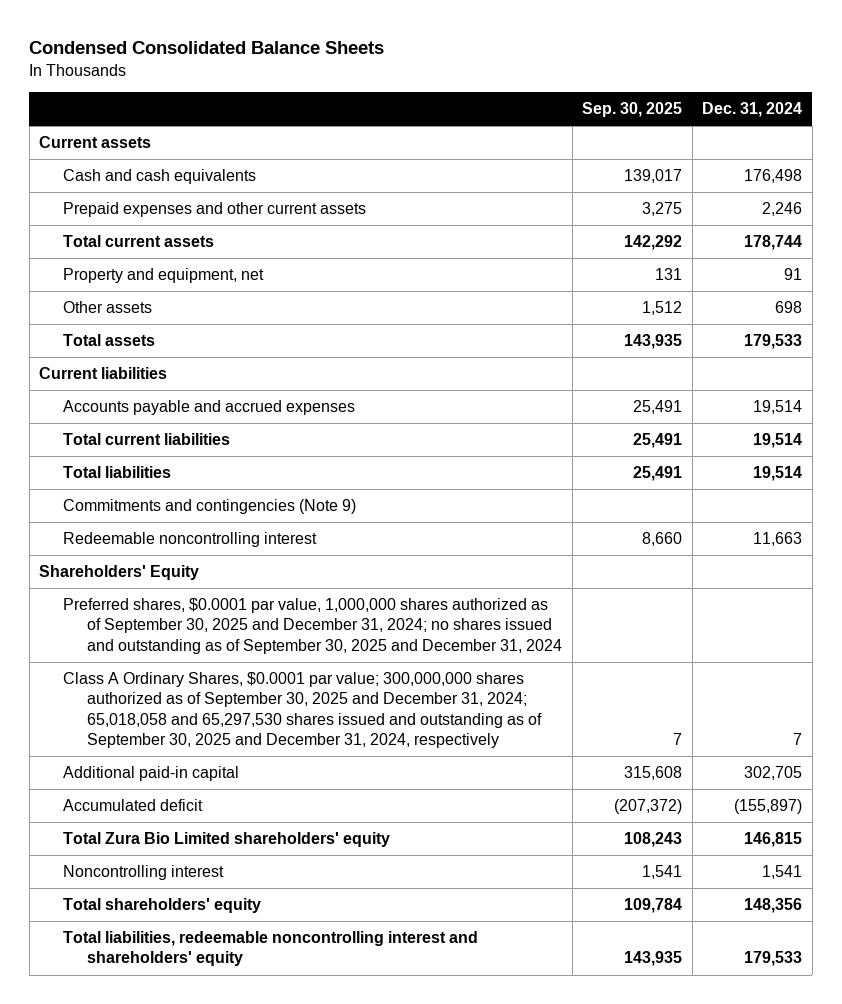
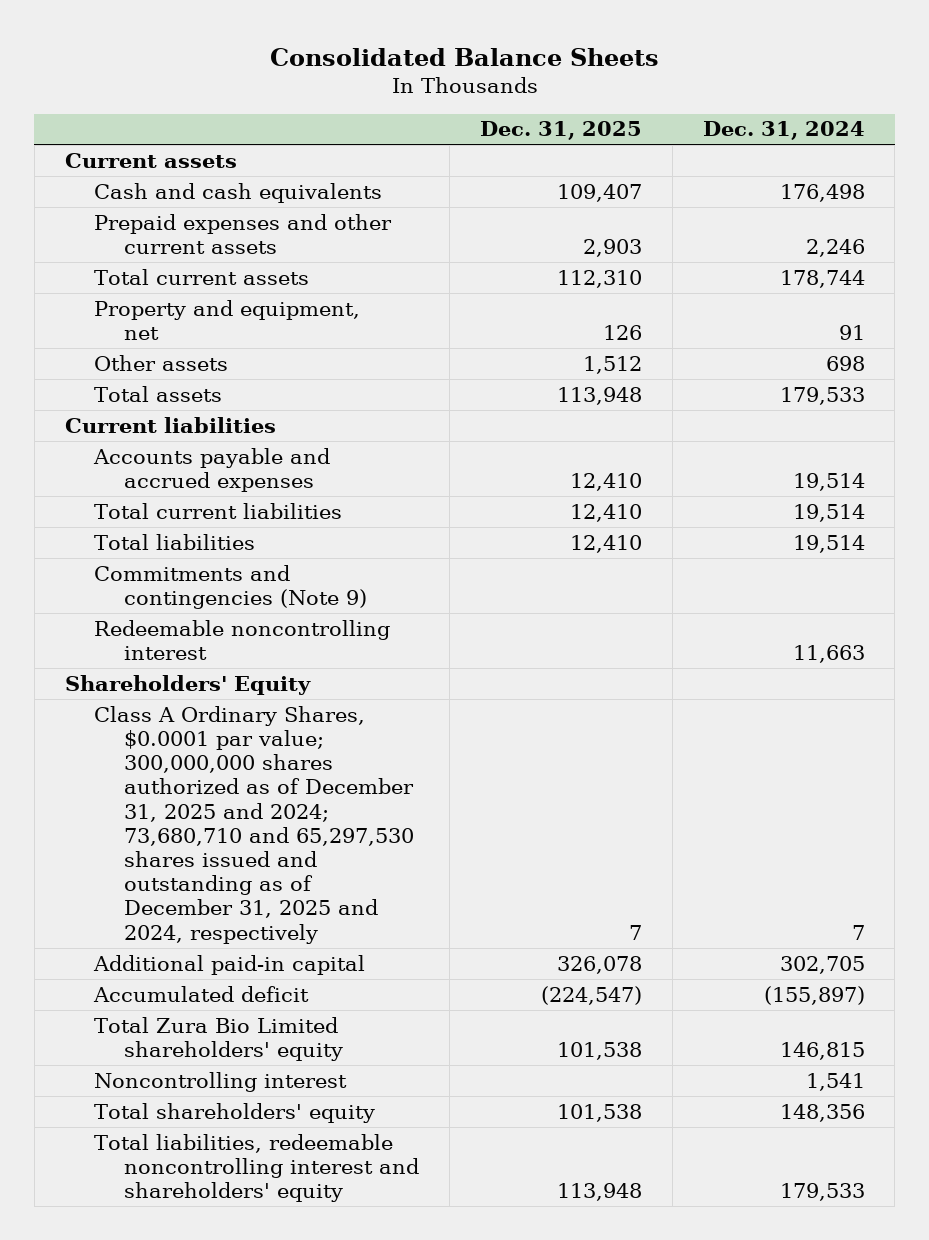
[29,41,385,55] Condensed Consolidated Balance Sheets -> [269,47,659,66] Consolidated Balance Sheets
[582,102,683,118] Sep. 30, 2025 -> none
none -> [479,121,642,141] Dec. 31, 2025
[63,598,563,654] Preferred shares, $0.0001 par value, 1,000,000 shares authorized as of September 30, 2025 and December 31, 2024; no shares issued and outstanding as of September 30, 2025 and December 31, 2024 -> none
[63,672,543,749] Class A Ordinary Shares, $0.0001 par value; 300,000,000 shares authorized as of September 30, 2025 and December 31, 2024; 65,018,058 and 65,297,530 shares issued and outstanding as of September 30, 2025 and December 31, 2024, respectively -> [94,705,415,944] Class A Ordinary Shares, $0.0001 par value; 300,000,000 shares authorized as of December 31, 2025 and 2024; 73,680,710 and 65,297,530 shares issued and outstanding as of December 31, 2025 and 2024, respectively

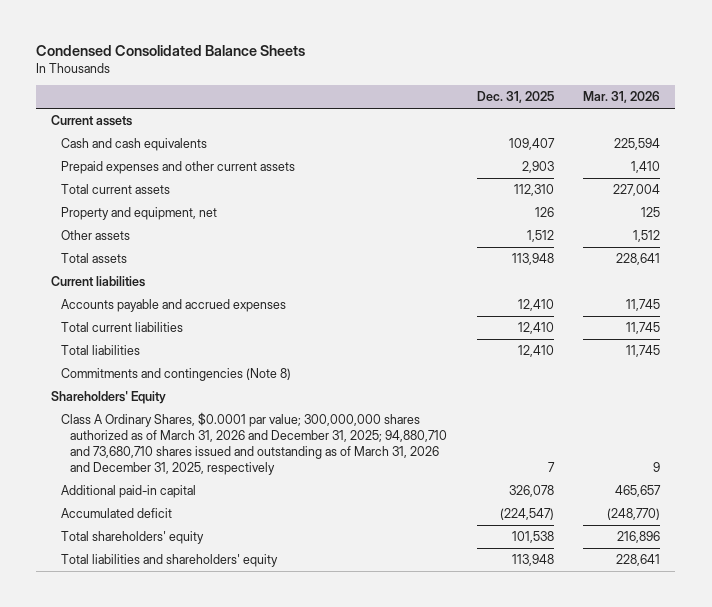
[269,47,659,66] Consolidated Balance Sheets -> [36,44,306,56] Condensed Consolidated Balance Sheets
[702,121,865,141] Dec. 31, 2024 -> none
none -> [583,91,661,104] Mar. 31, 2026
[94,619,391,661] Redeemable noncontrolling interest -> none
[94,564,368,610] Commitments and contingencies (Note 9) -> [60,368,291,382] Commitments and contingencies (Note 8)
[94,705,415,944] Class A Ordinary Shares, $0.0001 par value; 300,000,000 shares authorized as of December 31, 2025 and 2024; 73,680,710 and 65,297,530 shares issued and outstanding as of December 31, 2025 and 2024, respectively -> [60,412,448,475] Class A Ordinary Shares, $0.0001 par value; 300,000,000 shares authorized as of March 31, 2026 and December 31, 2025; 94,880,710 and 73,680,710 shares issued and outstanding as of March 31, 2026 and December 31, 2025, respectively
[94,1016,344,1062] Total Zura Bio Limited shareholders' equity -> none
[94,1071,348,1092] Noncontrolling interest -> none
[94,1133,420,1203] Total liabilities, redeemable noncontrolling interest and shareholders' equity -> [60,554,278,568] Total liabilities and shareholders' equity

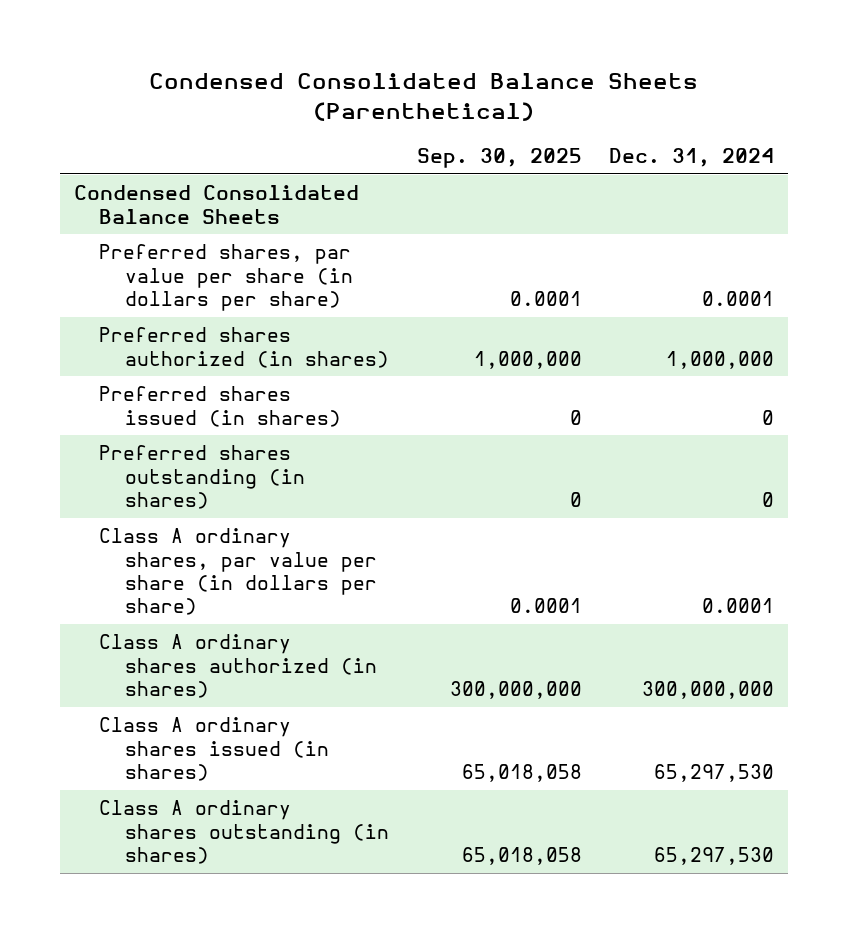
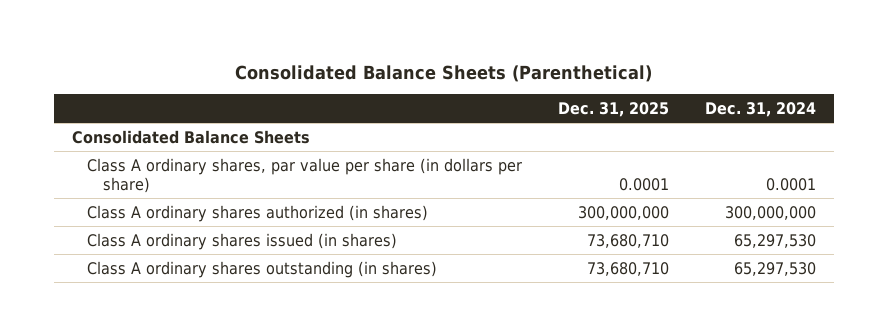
[149,73,699,121] Condensed Consolidated Balance Sheets (Parenthetical) -> [235,64,653,82] Consolidated Balance Sheets (Parenthetical)
[416,147,582,168] Sep. 30, 2025 -> none
none -> [558,102,670,118] Dec. 31, 2025
[99,244,353,311] Preferred shares, par value per share (in dollars per share) -> none
[99,327,389,368] Preferred shares authorized (in shares) -> none
[99,386,341,427] Preferred shares issued (in shares) -> none
[99,445,305,509] Preferred shares outstanding (in shares) -> none
[74,185,360,224] Condensed Consolidated Balance Sheets -> [72,129,311,144] Consolidated Balance Sheets

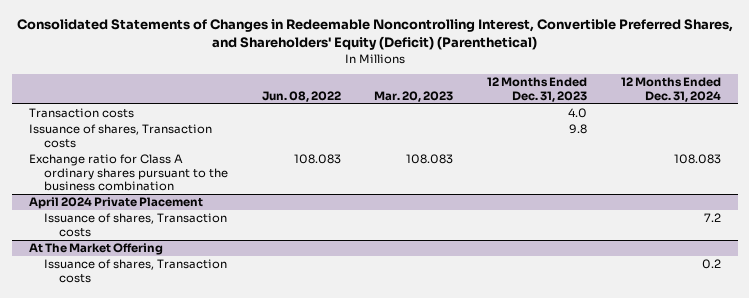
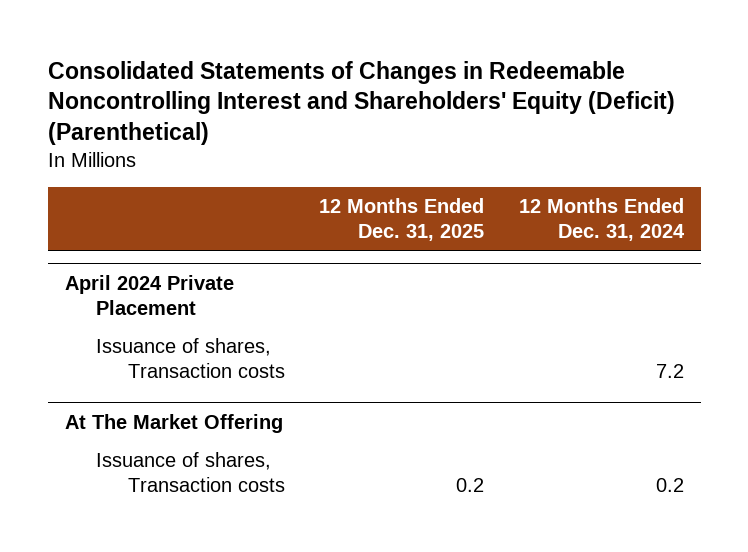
[16,19,733,51] Consolidated Statements of Changes in Redeemable Noncontrolling Interest, Convertible Preferred Shares, and Shareholders' Equity (Deficit) (Parenthetical) -> [47,60,675,146] Consolidated Statements of Changes in Redeemable Noncontrolling Interest and Shareholders' Equity (Deficit) (Parenthetical)
[261,90,341,102] Jun. 08, 2022 -> none
[374,90,454,102] Mar. 20, 2023 -> none
[486,77,587,102] 12 Months Ended Dec. 31, 2023 -> none
none -> [319,197,485,242] 12 Months Ended Dec. 31, 2025
[28,108,134,119] Transaction costs -> none
[28,124,212,148] Issuance of shares, Transaction costs -> none
[28,154,228,192] Exchange ratio for Class A ordinary shares pursuant to the business combination -> none

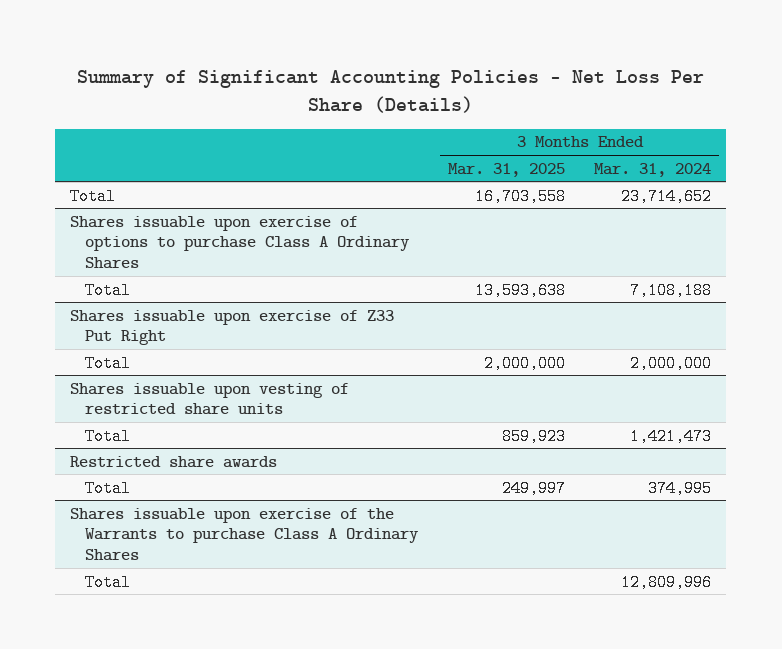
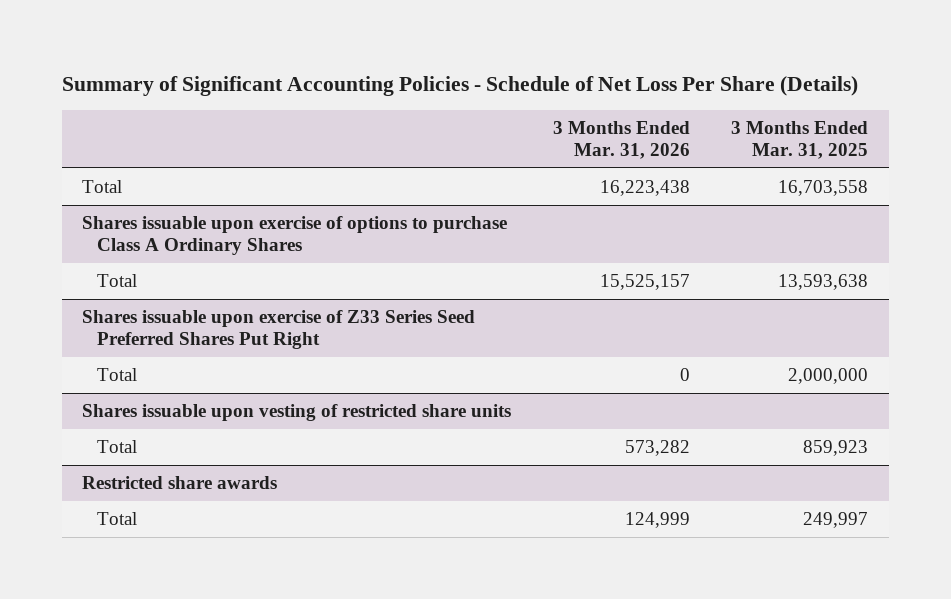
[76,70,704,113] Summary of Significant Accounting Policies - Net Loss Per Share (Details) -> [61,75,858,96] Summary of Significant Accounting Policies - Schedule of Net Loss Per Share (Details)
[594,162,712,177] Mar. 31, 2024 -> none
none -> [552,120,690,159] 3 Months Ended Mar. 31, 2026
[70,309,395,346] Shares issuable upon exercise of Z33 Put Right -> [82,310,476,350] Shares issuable upon exercise of Z33 Series Seed Preferred Shares Put Right
[70,507,419,562] Shares issuable upon exercise of the Warrants to purchase Class A Ordinary Shares -> none
[84,573,131,591] Total -> none

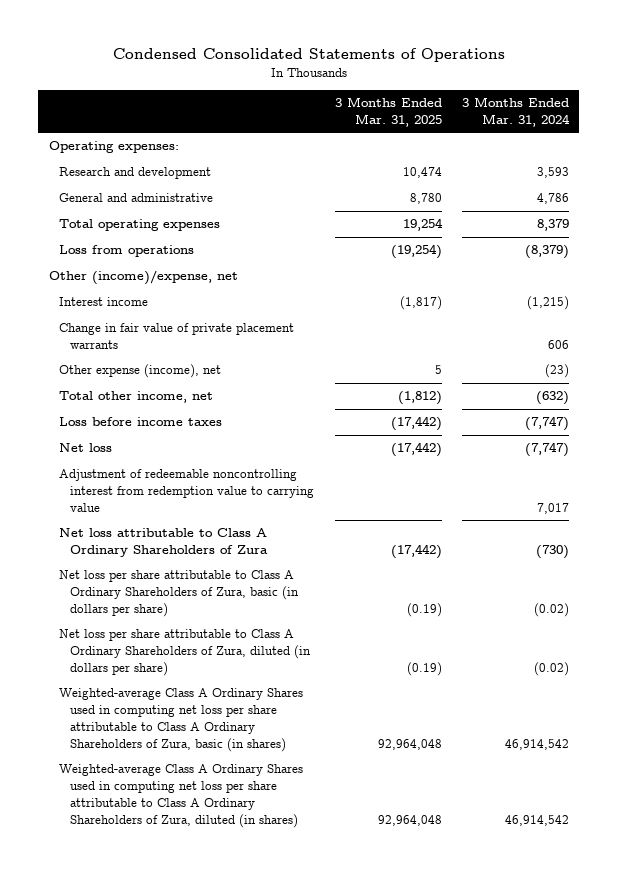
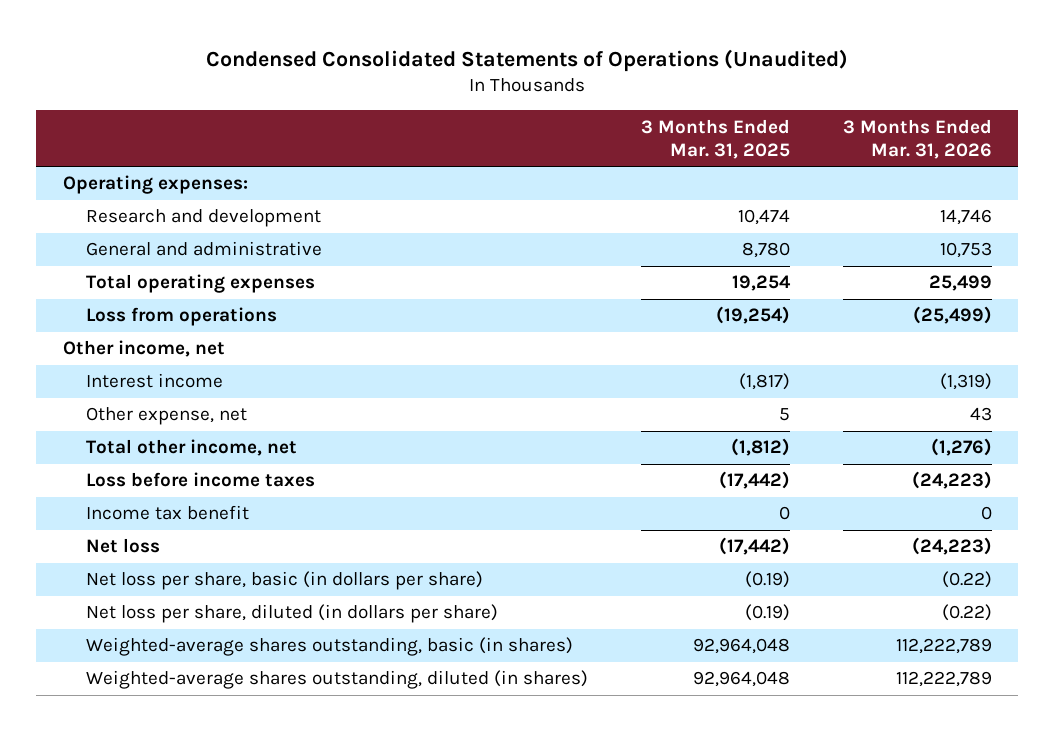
[112,47,505,62] Condensed Consolidated Statements of Operations -> [206,48,849,72] Condensed Consolidated Statements of Operations (Unaudited)
[462,97,571,127] 3 Months Ended Mar. 31, 2024 -> none
none -> [842,118,992,159] 3 Months Ended Mar. 31, 2026
[48,270,238,286] Other (income)/expense, net -> [62,340,225,358] Other income, net
[59,323,295,350] Change in fair value of private placement warrants -> none
[59,364,222,379] Other expense (income), net -> [86,407,248,426] Other expense, net
none -> [86,505,250,521] Income tax benefit
[59,469,315,512] Adjustment of redeemable noncontrolling interest from redemption value to carrying value -> none
[59,528,269,558] Net loss attributable to Class A Ordinary Shareholders of Zura -> none
[59,570,300,617] Net loss per share attributable to Class A Ordinary Shareholders of Zura, basic (in dollars per share) -> [86,571,484,591] Net loss per share, basic (in dollars per share)
[59,629,312,676] Net loss per share attributable to Class A Ordinary Shareholders of Zura, diluted (in dollars per share) -> [86,604,499,624] Net loss per share, diluted (in dollars per share)
[59,688,304,752] Weighted-average Class A Ordinary Shares used in computing net loss per share attributable to Class A Ordinary Shareholders of Zura, basic (in shares) -> [86,637,574,657] Weighted-average shares outstanding, basic (in shares)
[59,764,304,828] Weighted-average Class A Ordinary Shares used in computing net loss per share attributable to Class A Ordinary Shareholders of Zura, diluted (in shares) -> [86,670,589,690] Weighted-average shares outstanding, diluted (in shares)

